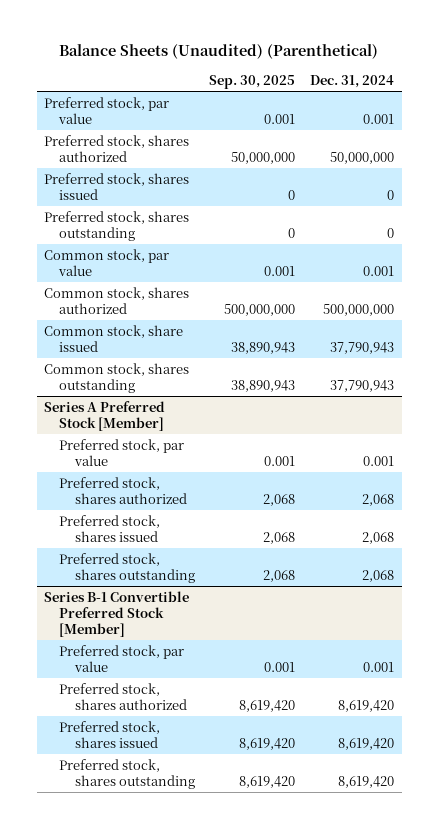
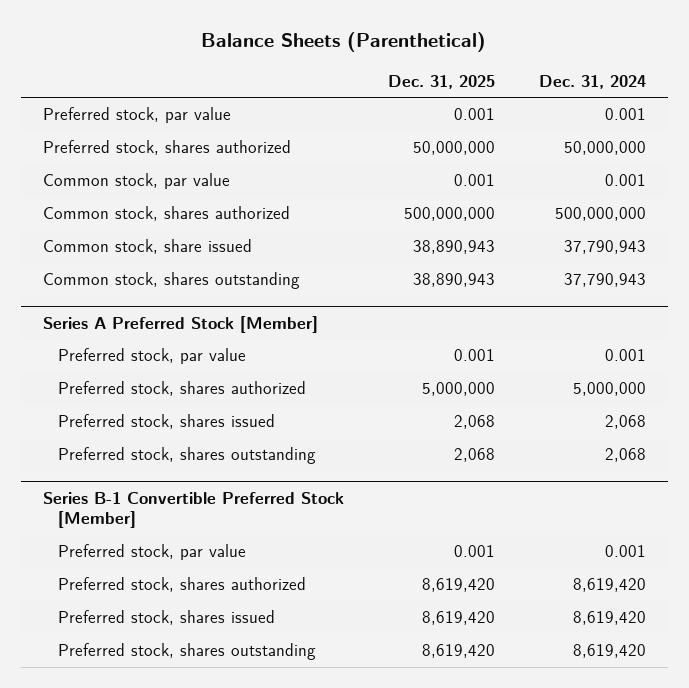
[59,44,379,60] Balance Sheets (Unaudited) (Parenthetical) -> [201,32,487,53] Balance Sheets (Parenthetical)
[209,74,296,89] Sep. 30, 2025 -> none
none -> [387,74,495,89] Dec. 31, 2025
[44,172,190,200] Preferred stock, shares issued -> none
[44,210,190,241] Preferred stock, shares outstanding -> none
[362,493,395,506] 2,068 -> [572,382,646,397] 5,000,000

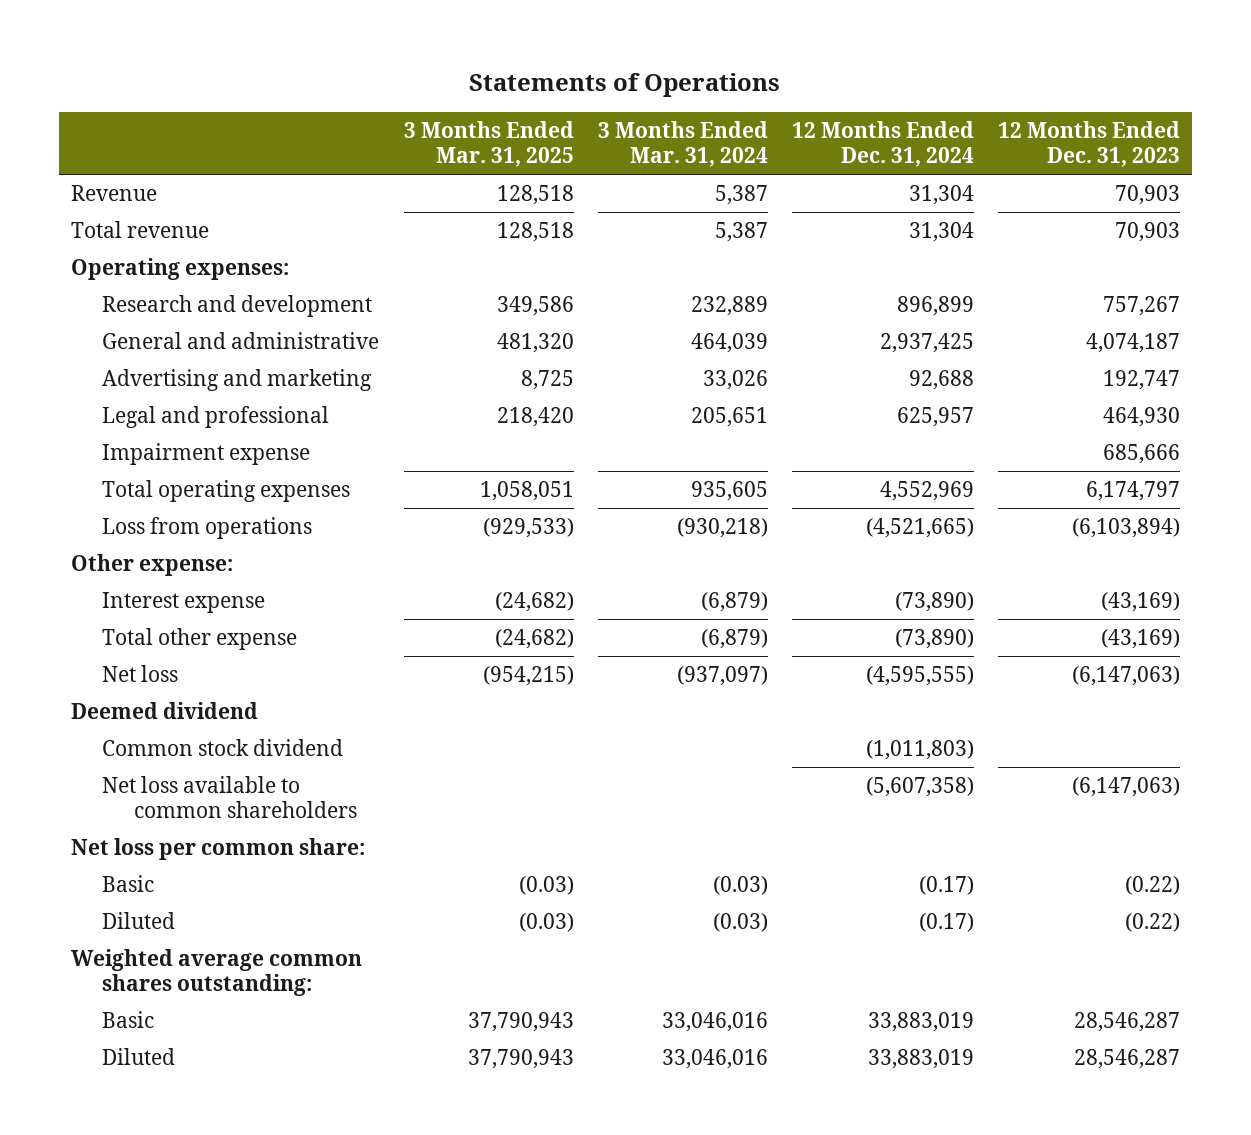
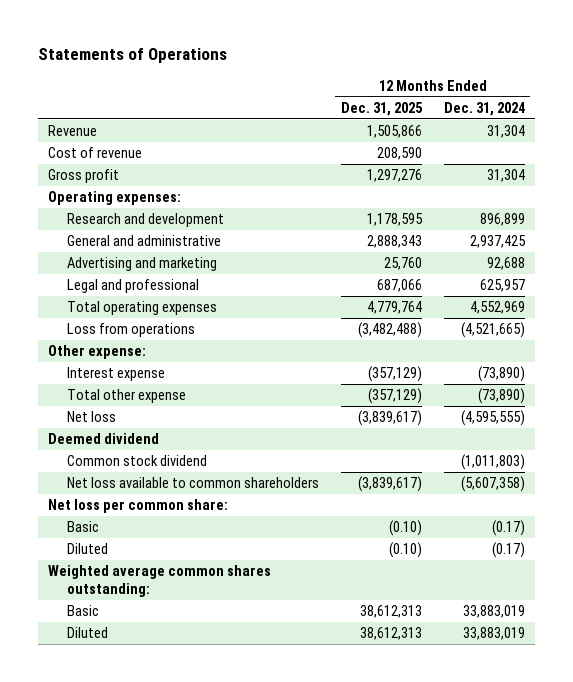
[403,120,574,167] 3 Months Ended Mar. 31, 2025 -> none
[597,120,768,167] 3 Months Ended Mar. 31, 2024 -> none
[997,120,1180,167] 12 Months Ended Dec. 31, 2023 -> none
none -> [340,102,423,117] Dec. 31, 2025
none -> [48,147,143,159] Cost of revenue
[70,221,209,239] Total revenue -> [48,169,120,184] Gross profit
[102,443,311,466] Impairment expense -> none

